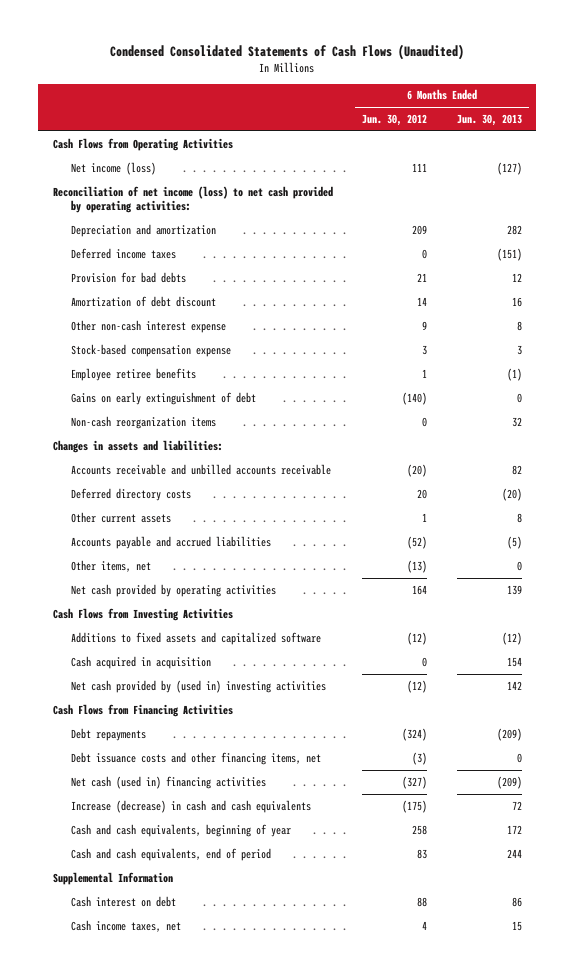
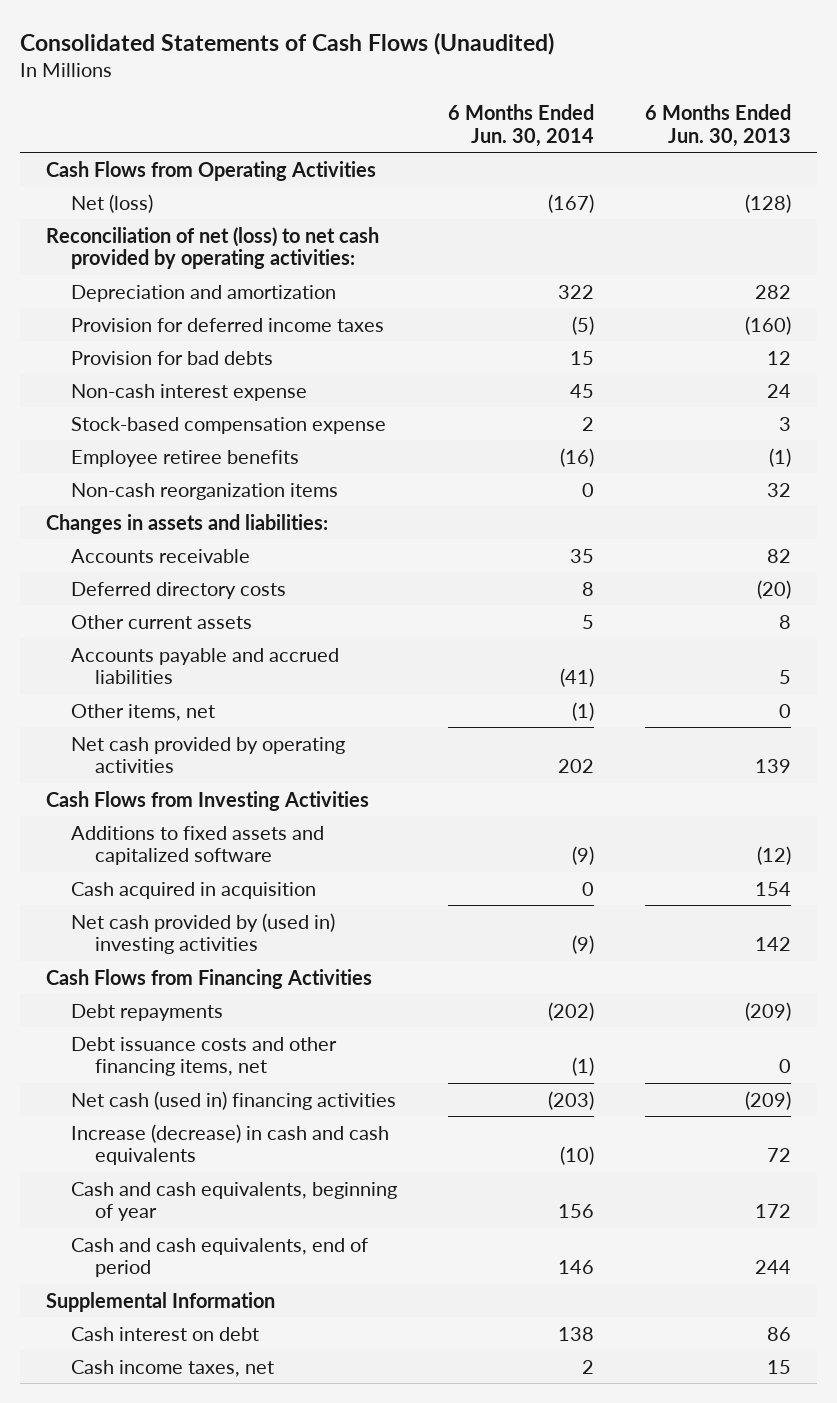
[110,44,465,61] Condensed Consolidated Statements of Cash Flows (Unaudited) -> [20,31,555,55] Consolidated Statements of Cash Flows (Unaudited)
[362,114,428,127] Jun. 30, 2012 -> none
none -> [447,104,594,147] 6 Months Ended Jun. 30, 2014
[71,161,157,175] Net income (loss) -> [70,193,153,213] Net (loss)
[496,161,522,175] (127) -> [745,193,792,213] (128)
[52,185,333,214] Reconciliation of net income (loss) to net cash provided by operating activities: -> [45,226,379,270] Reconciliation of net (loss) to net cash provided by operating activities:
[71,247,177,259] Deferred income taxes -> [70,317,384,332] Provision for deferred income taxes
[496,247,522,261] (151) -> [745,315,792,335] (160)
[71,295,217,307] Amortization of debt discount -> none
[71,319,227,333] Other non-cash interest expense -> [70,383,307,401] Non-cash interest expense
[516,320,522,331] 8 -> [767,383,792,398] 24
[71,391,257,405] Gains on early extinguishment of debt -> none
[71,463,332,475] Accounts receivable and unbilled accounts receivable -> [70,548,250,563] Accounts receivable
[506,535,522,549] (5) -> [779,670,792,685] 5

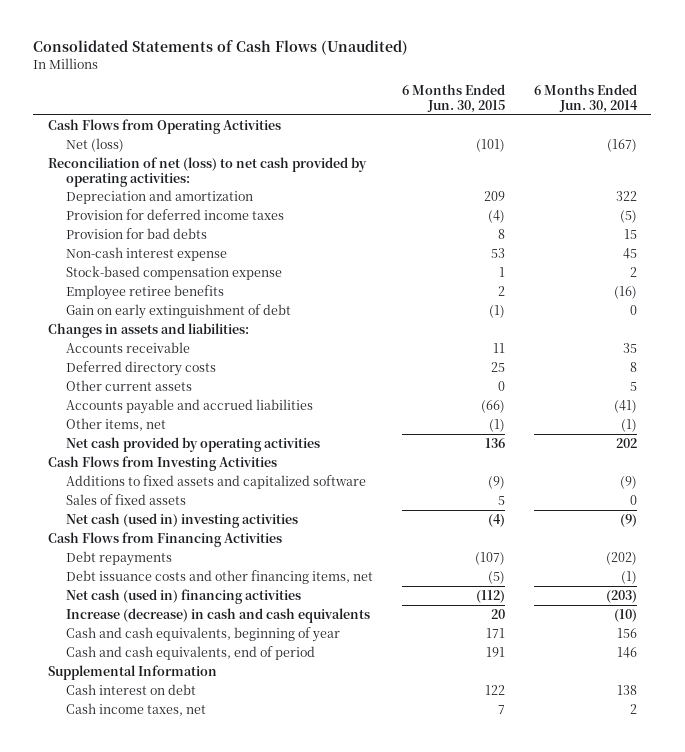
[645,104,792,147] 6 Months Ended Jun. 30, 2013 -> none
none -> [401,84,505,113] 6 Months Ended Jun. 30, 2015
[70,482,338,500] Non-cash reorganization items -> none
none -> [65,303,291,319] Gain on early extinguishment of debt
[70,881,316,899] Cash acquired in acquisition -> [65,493,186,505] Sales of fixed assets
[70,912,335,955] Net cash provided by (used in) investing activities -> [65,512,298,528] Net cash (used in) investing activities

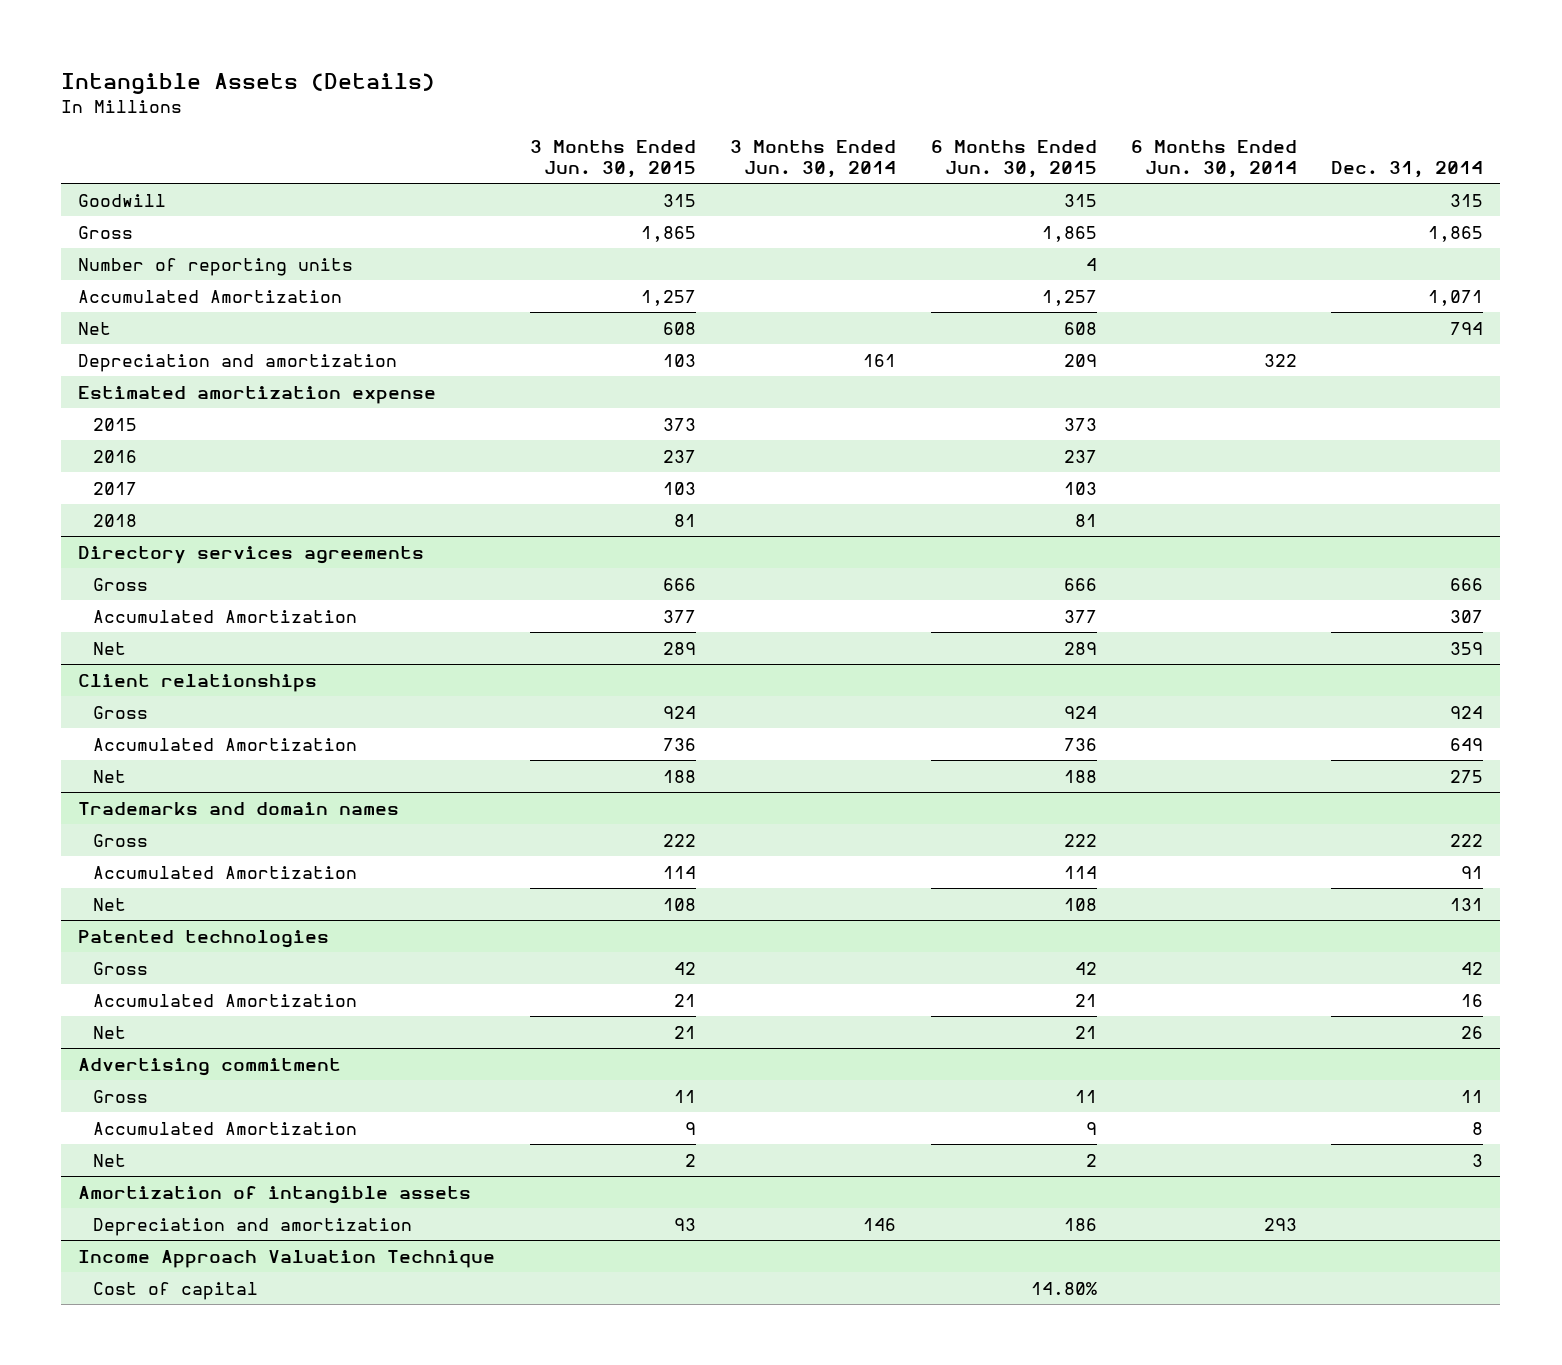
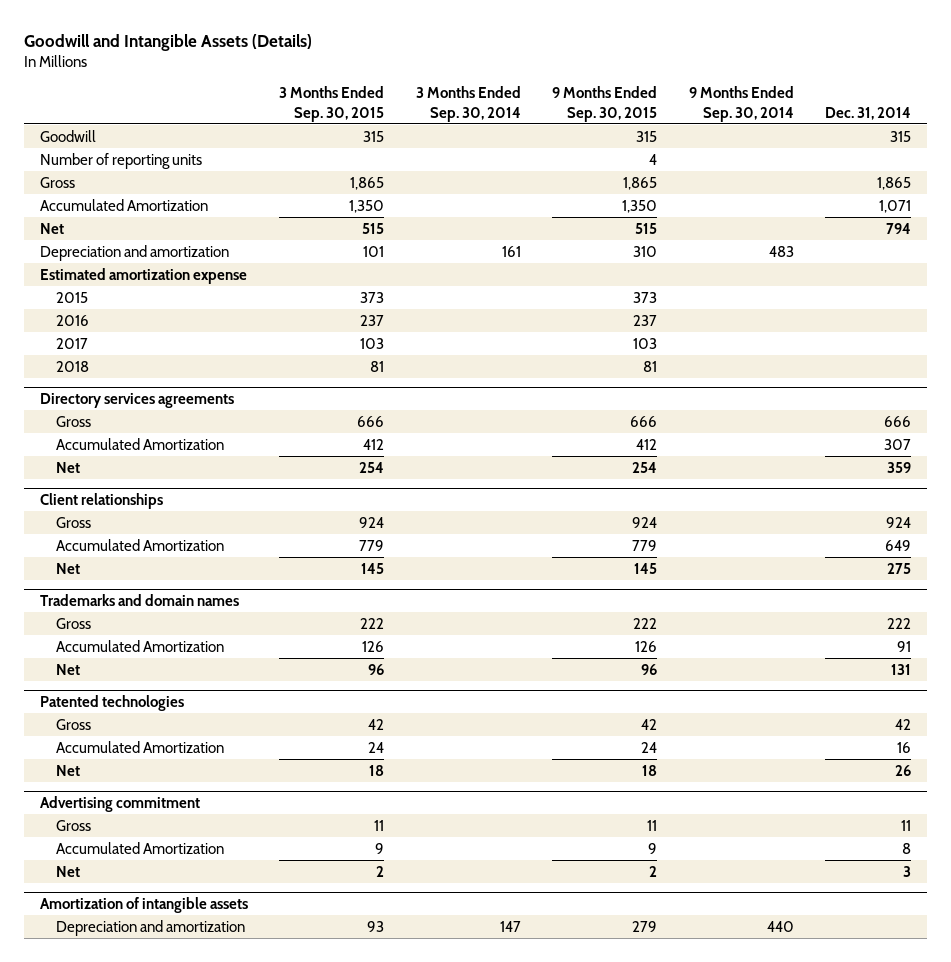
[61,72,436,94] Intangible Assets (Details) -> [24,34,313,52] Goodwill and Intangible Assets (Details)
[529,140,696,178] 3 Months Ended Jun. 30, 2015 -> none
[730,140,897,178] 3 Months Ended Jun. 30, 2014 -> none
[930,140,1097,178] 6 Months Ended Jun. 30, 2015 -> none
[1130,140,1297,178] 6 Months Ended Jun. 30, 2014 -> none
none -> [279,86,385,122] 3 Months Ended Sep. 30, 2015
none -> [415,86,521,122] 3 Months Ended Sep. 30, 2014
none -> [552,86,658,122] 9 Months Ended Sep. 30, 2015
none -> [688,86,794,122] 9 Months Ended Sep. 30, 2014
[78,225,134,239] Gross -> [39,176,75,188] Gross
[78,1249,496,1268] Income Approach Valuation Technique -> none
[92,1281,258,1300] Cost of capital -> none

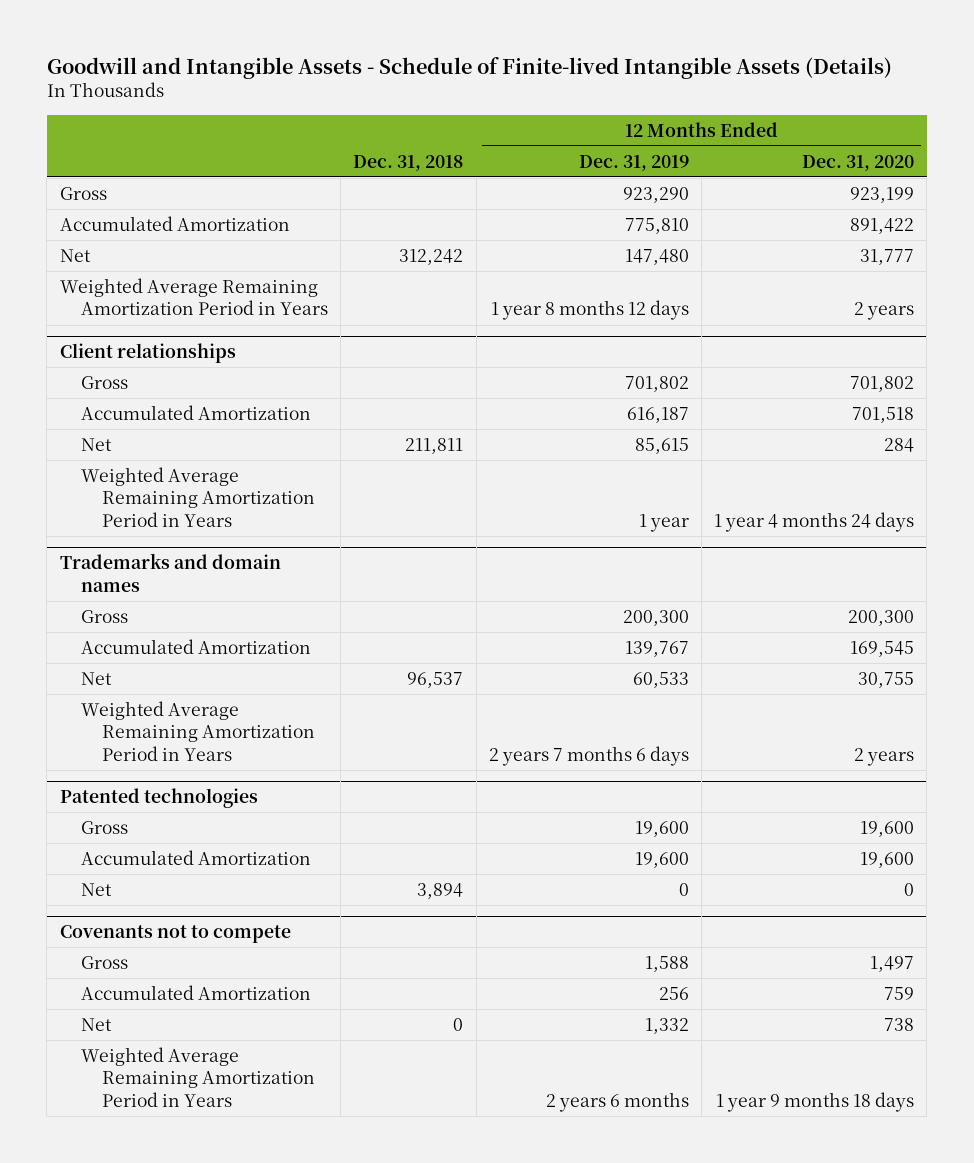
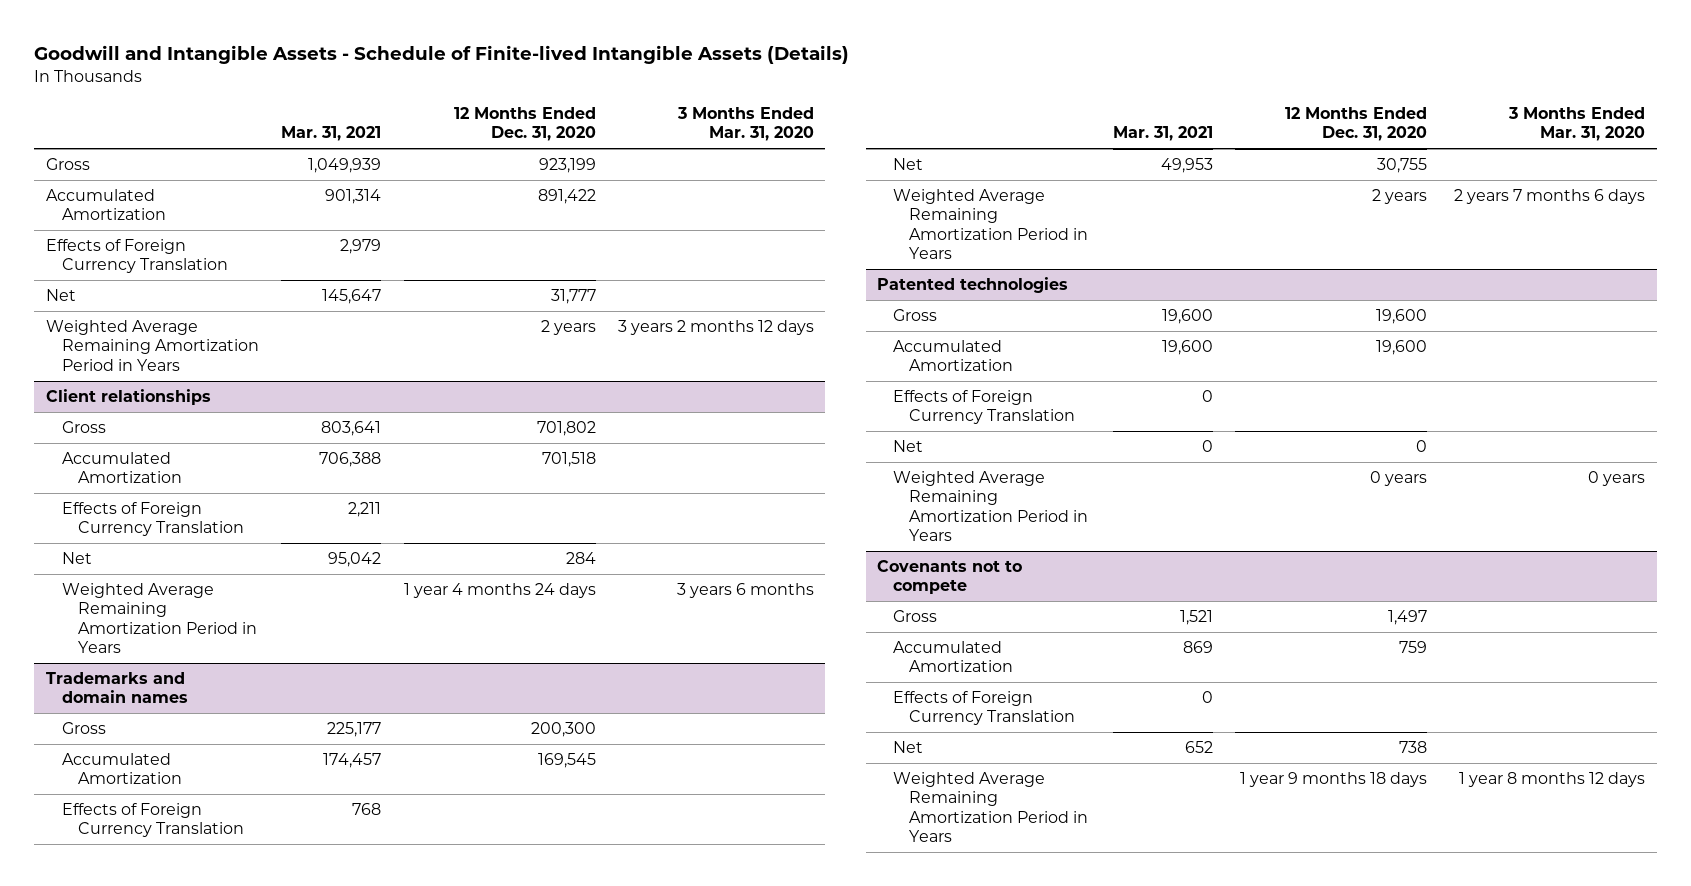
[353,154,464,171] Dec. 31, 2018 -> none
[578,154,689,171] Dec. 31, 2019 -> none
none -> [281,126,382,142] Mar. 31, 2021
none -> [677,107,815,142] 3 Months Ended Mar. 31, 2020
none -> [45,239,228,274] Effects of Foreign Currency Translation
none -> [61,502,244,537] Effects of Foreign Currency Translation
none -> [61,803,244,838] Effects of Foreign Currency Translation
none -> [893,390,1076,425] Effects of Foreign Currency Translation
none -> [893,471,1089,541] Weighted Average Remaining Amortization Period in Years
none -> [893,691,1076,726] Effects of Foreign Currency Translation

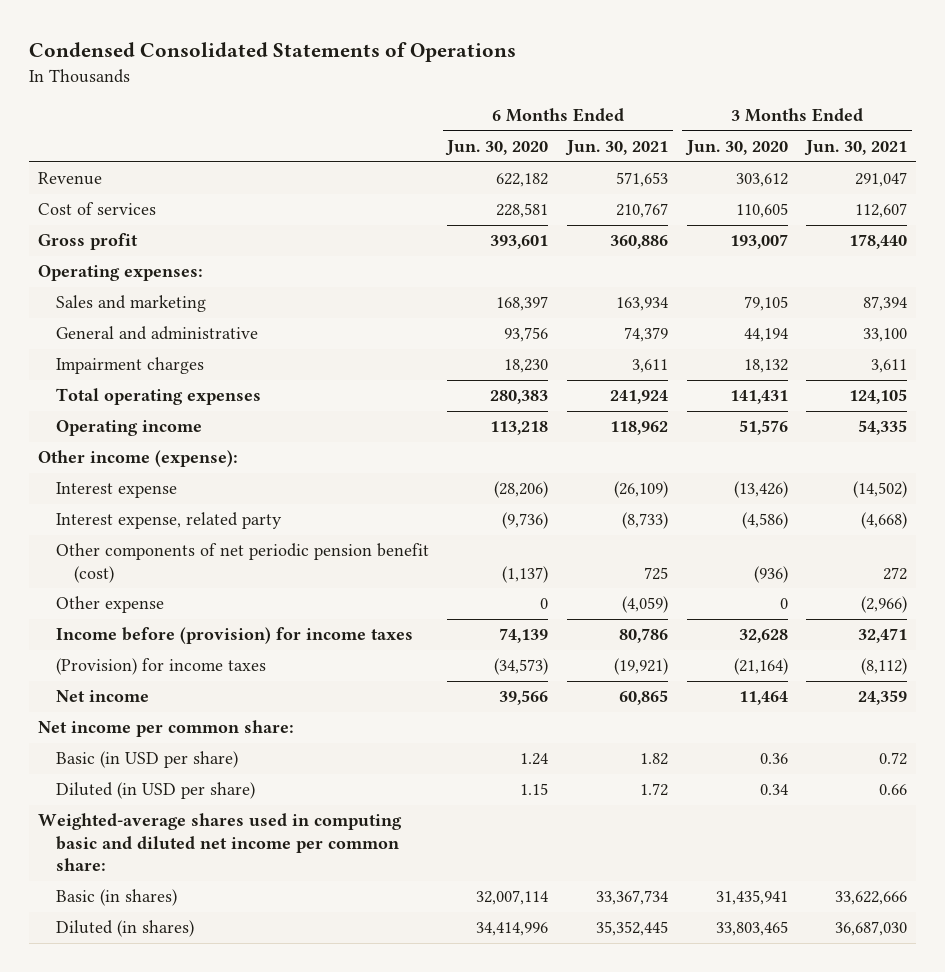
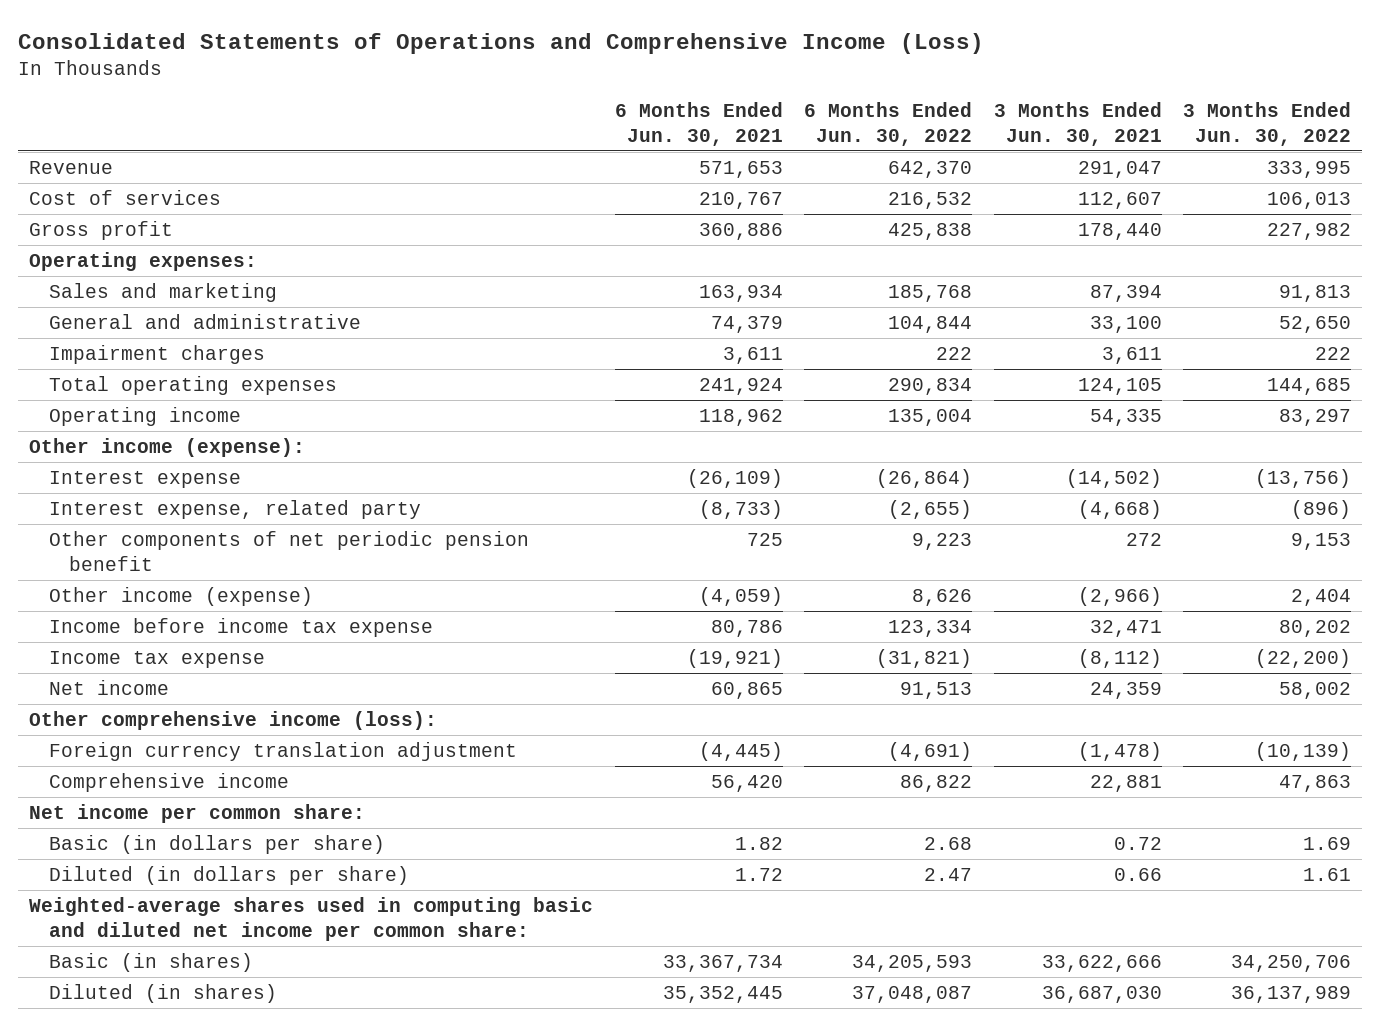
[28,42,516,63] Condensed Consolidated Statements of Operations -> [18,32,985,54] Consolidated Statements of Operations and Comprehensive Income (Loss)
[445,140,549,157] Jun. 30, 2020 -> none
[684,140,788,157] Jun. 30, 2020 -> none
none -> [804,101,973,146] 6 Months Ended Jun. 30, 2022
none -> [1183,101,1352,146] 3 Months Ended Jun. 30, 2022
[55,543,429,583] Other components of net periodic pension benefit (cost) -> [49,530,530,571] Other components of net periodic pension benefit
[55,596,164,614] Other expense -> [49,586,314,606] Other income (expense)
[55,627,413,645] Income before (provision) for income taxes -> [49,617,434,637] Income before income tax expense
[55,658,266,676] (Provision) for income taxes -> [49,650,266,668] Income tax expense
none -> [29,710,438,730] Other comprehensive income (loss):
none -> [49,741,518,761] Foreign currency translation adjustment
none -> [49,772,290,792] Comprehensive income
[55,751,238,769] Basic (in USD per share) -> [49,834,386,854] Basic (in dollars per share)
[55,782,255,800] Diluted (in USD per share) -> [49,865,410,885] Diluted (in dollars per share)

